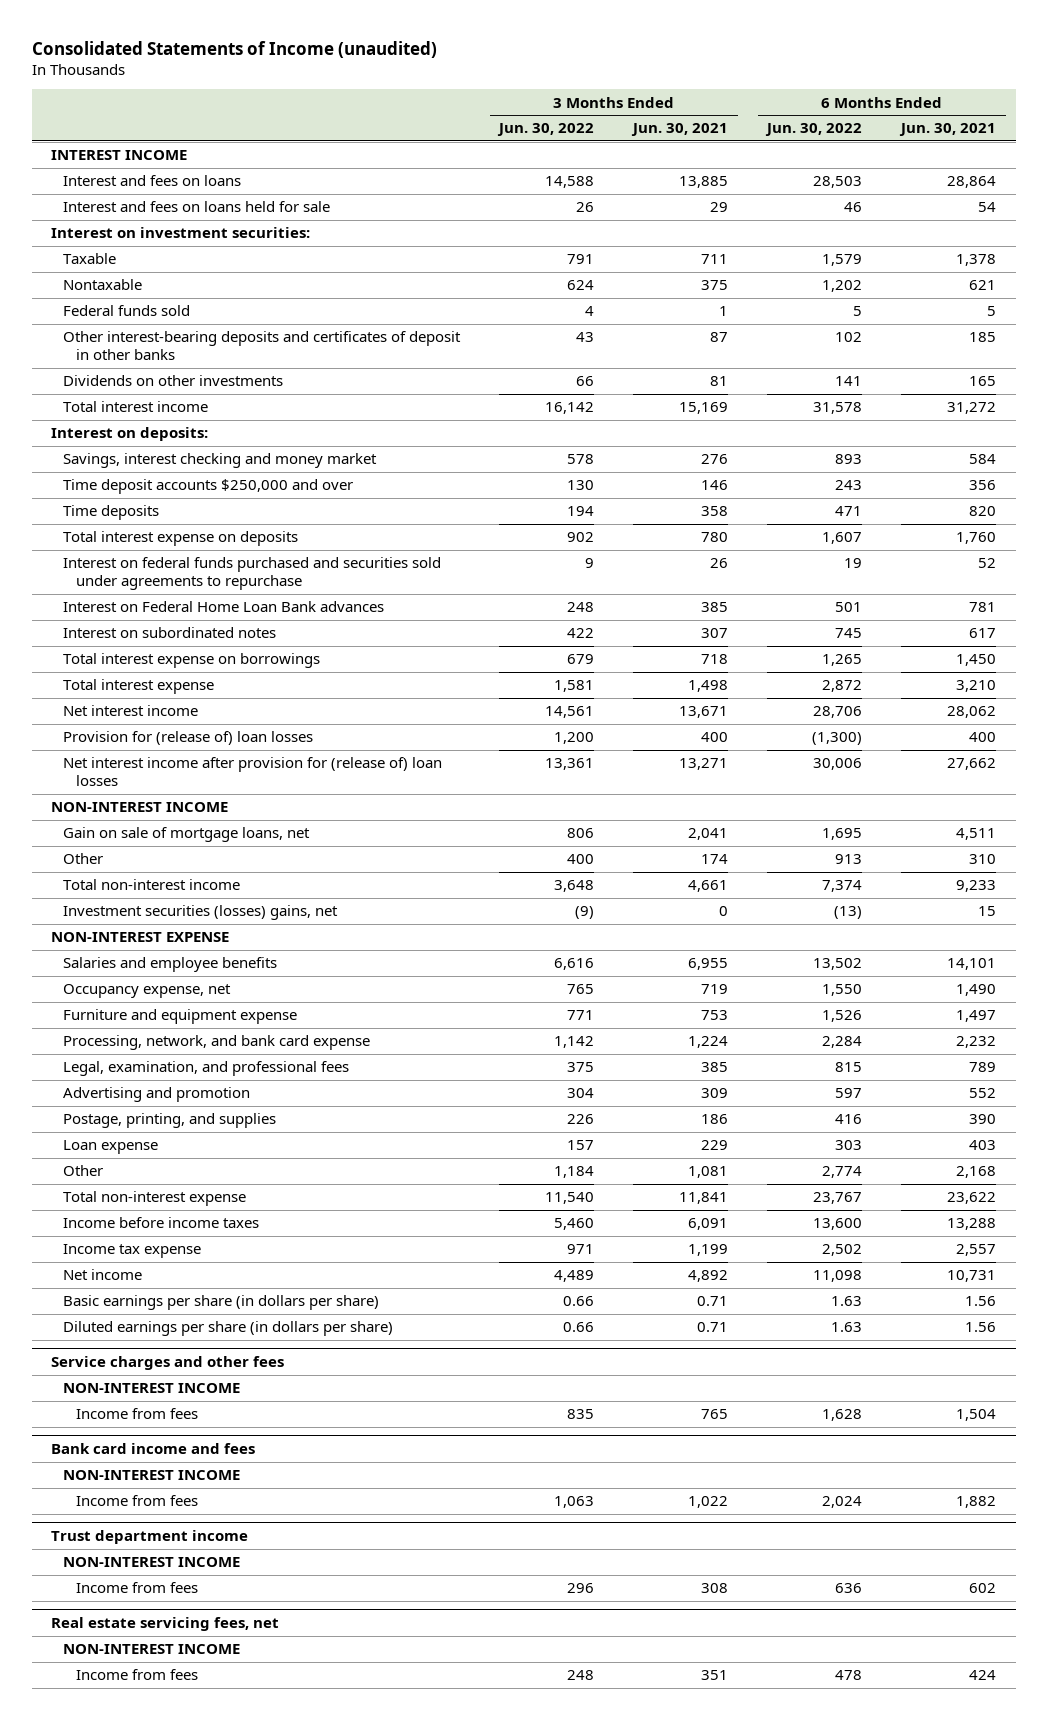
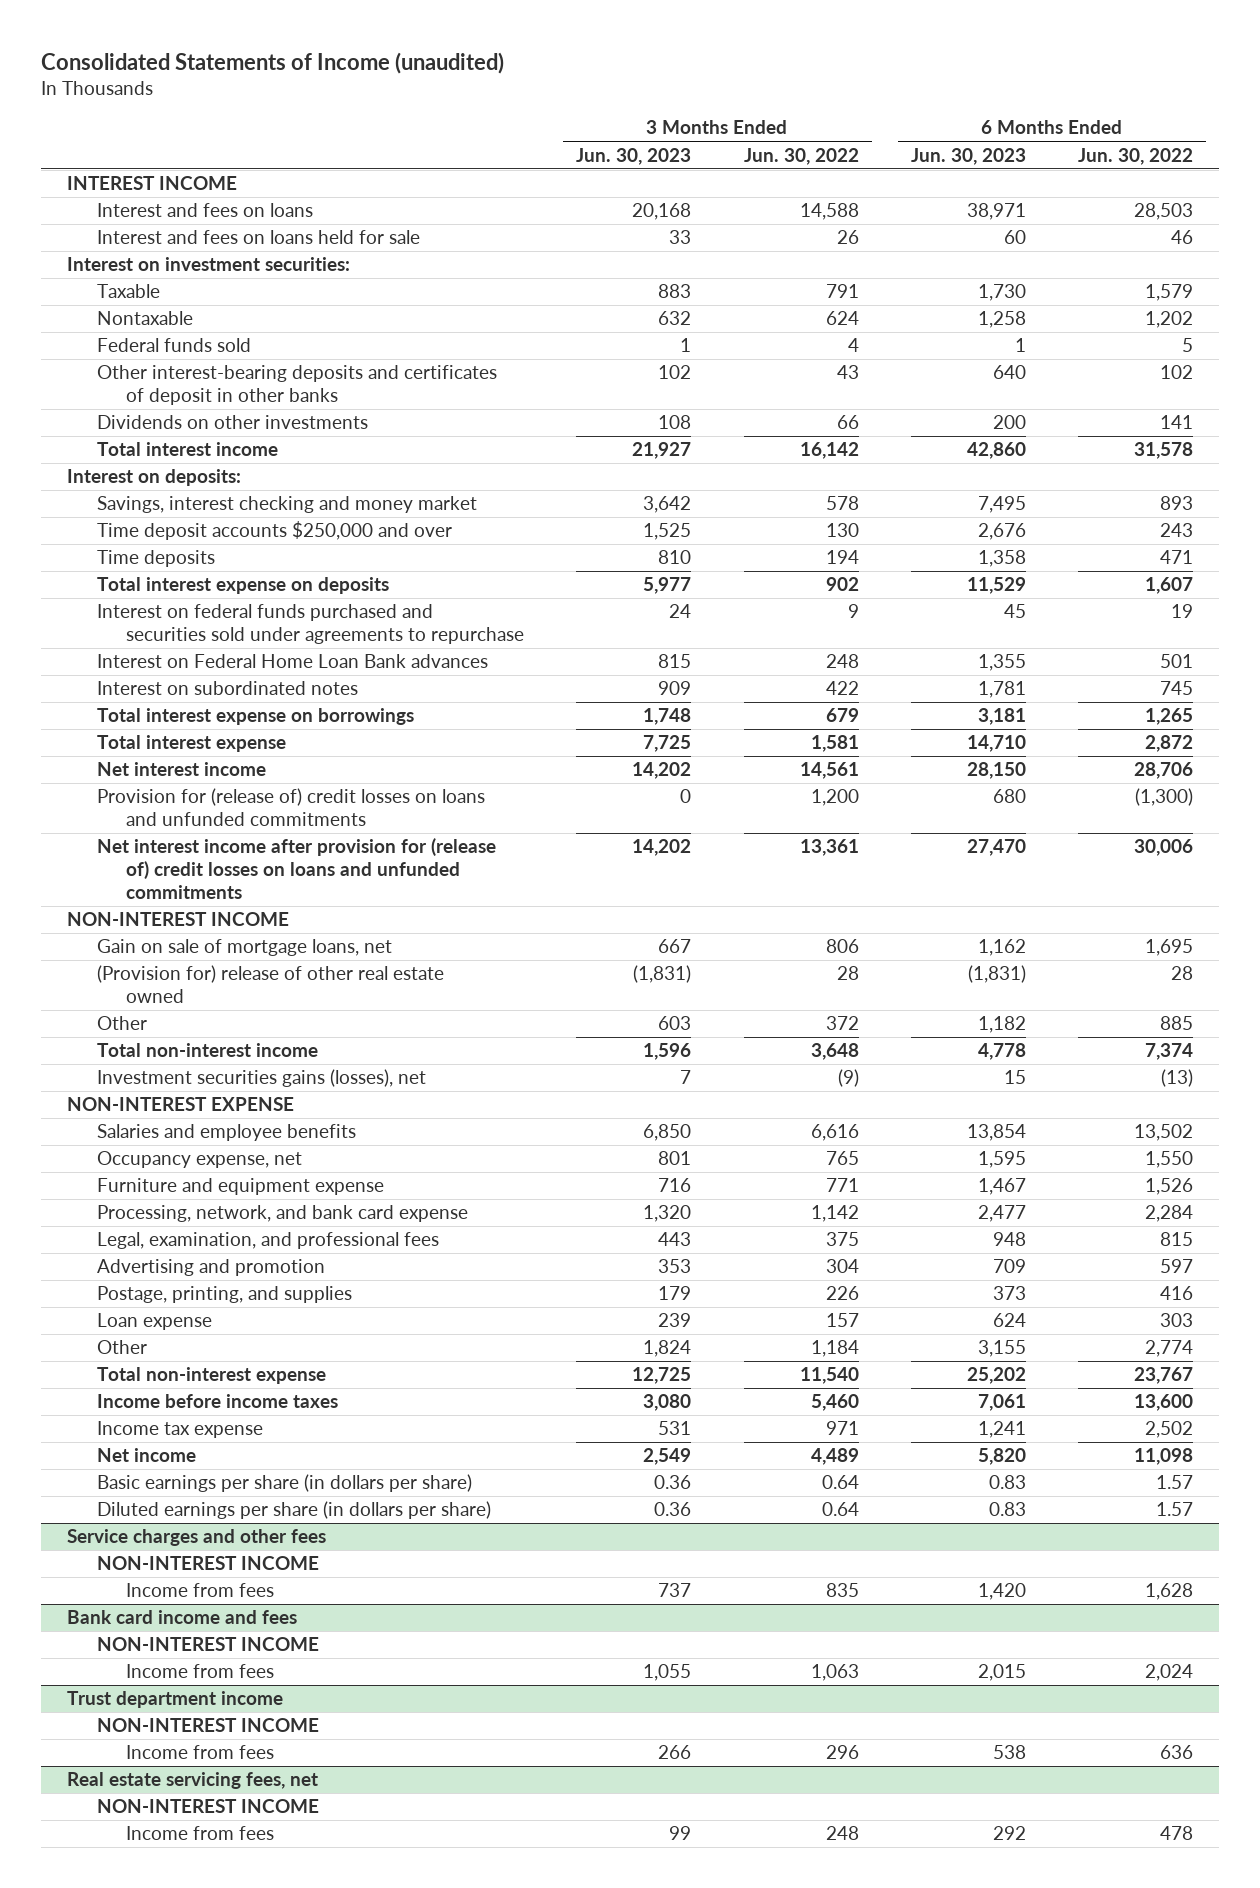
[631,123,729,137] Jun. 30, 2021 -> none
[899,123,997,137] Jun. 30, 2021 -> none
none -> [576,147,692,165] Jun. 30, 2023
none -> [910,147,1026,165] Jun. 30, 2023
[63,731,314,746] Provision for (release of) loan losses -> [96,788,485,827] Provision for (release of) credit losses on loans and unfunded commitments
[63,757,443,786] Net interest income after provision for (release of) loan losses -> [96,838,496,899] Net interest income after provision for (release of) credit losses on loans and unfunded commitments
none -> [96,965,444,1004] (Provision for) release of other real estate owned
[567,854,595,865] 400 -> [825,1016,859,1031] 372
[835,854,863,865] 913 -> [1159,1016,1193,1031] 885
[63,905,339,921] Investment securities (losses) gains, net -> [96,1069,426,1088] Investment securities gains (losses), net
[563,1296,595,1307] 0.66 -> [821,1475,859,1490] 0.64
[831,1296,863,1307] 1.63 -> [1155,1475,1193,1490] 1.57
[563,1322,595,1333] 0.66 -> [821,1502,859,1517] 0.64
[831,1322,863,1333] 1.63 -> [1155,1502,1193,1517] 1.57

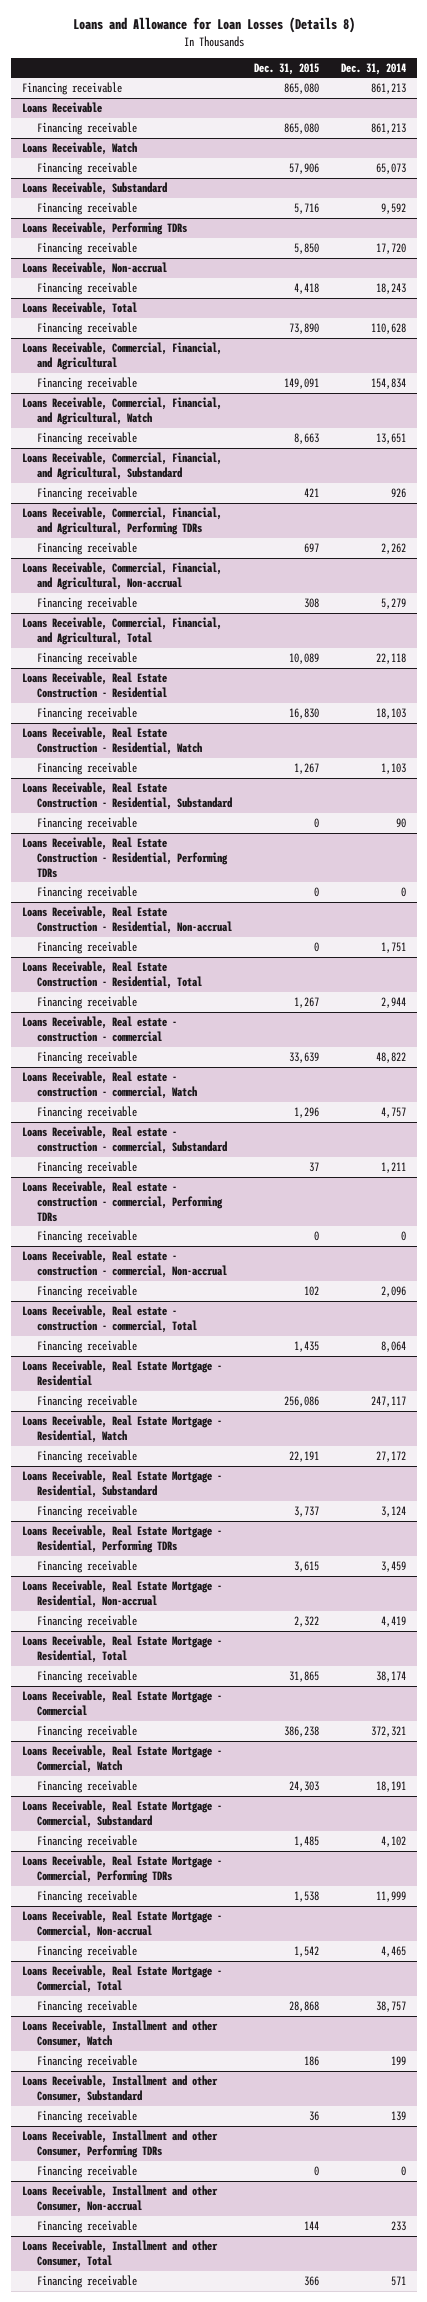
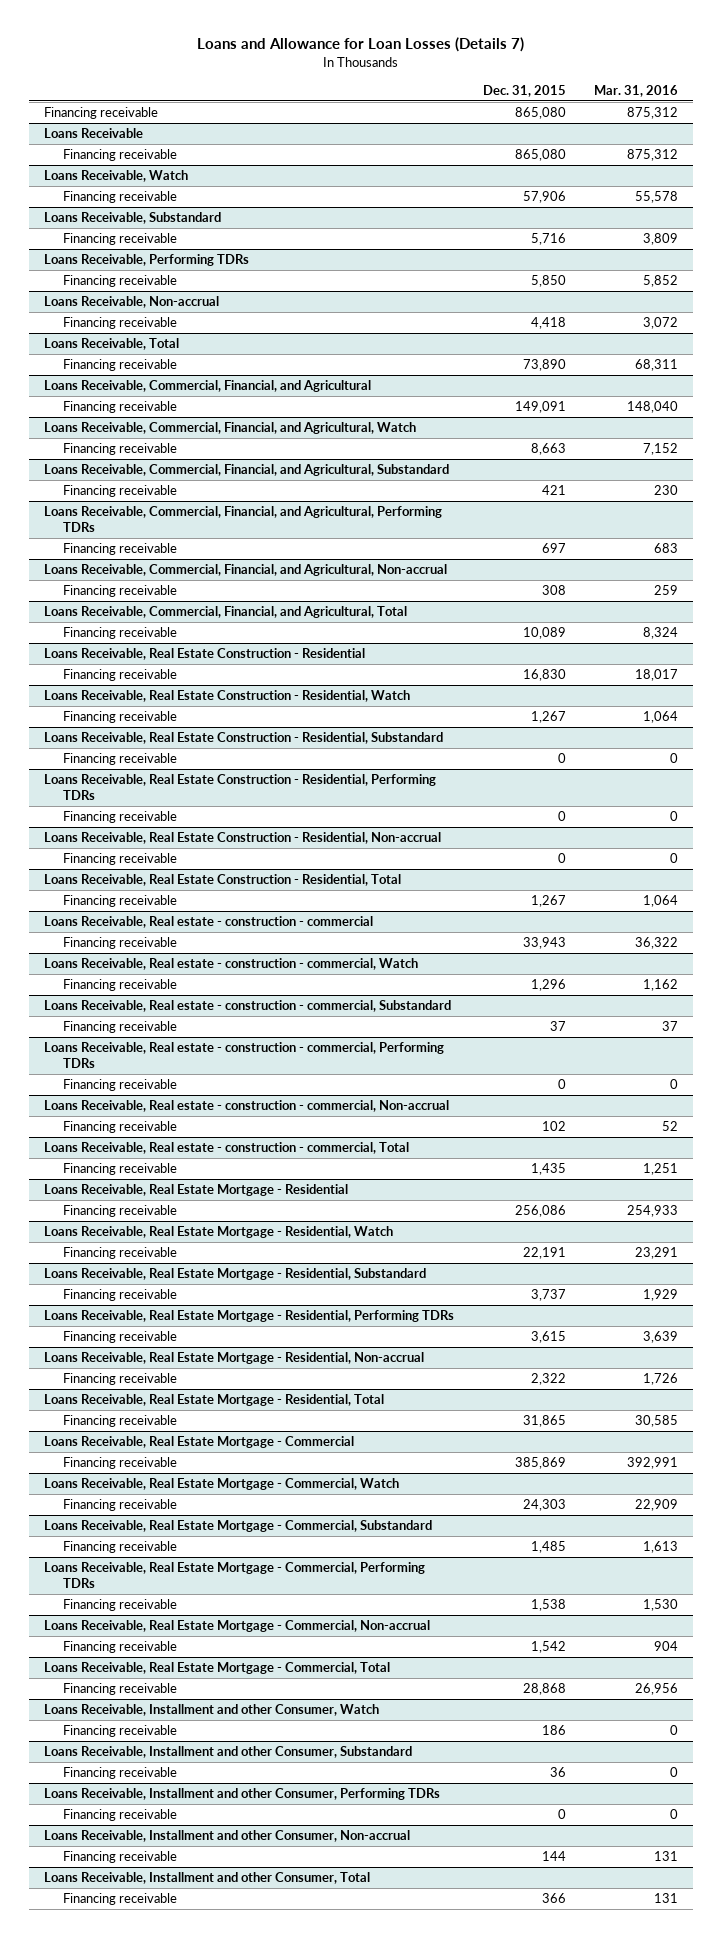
[72,17,355,34] Loans and Allowance for Loan Losses (Details 8) -> [197,37,525,53] Loans and Allowance for Loan Losses (Details 7)
[340,62,406,75] Dec. 31, 2014 -> none
none -> [594,84,679,97] Mar. 31, 2016
[288,1052,319,1064] 33,639 -> [522,937,566,950] 33,943
[283,1726,319,1738] 386,238 -> [514,1457,566,1470] 385,869

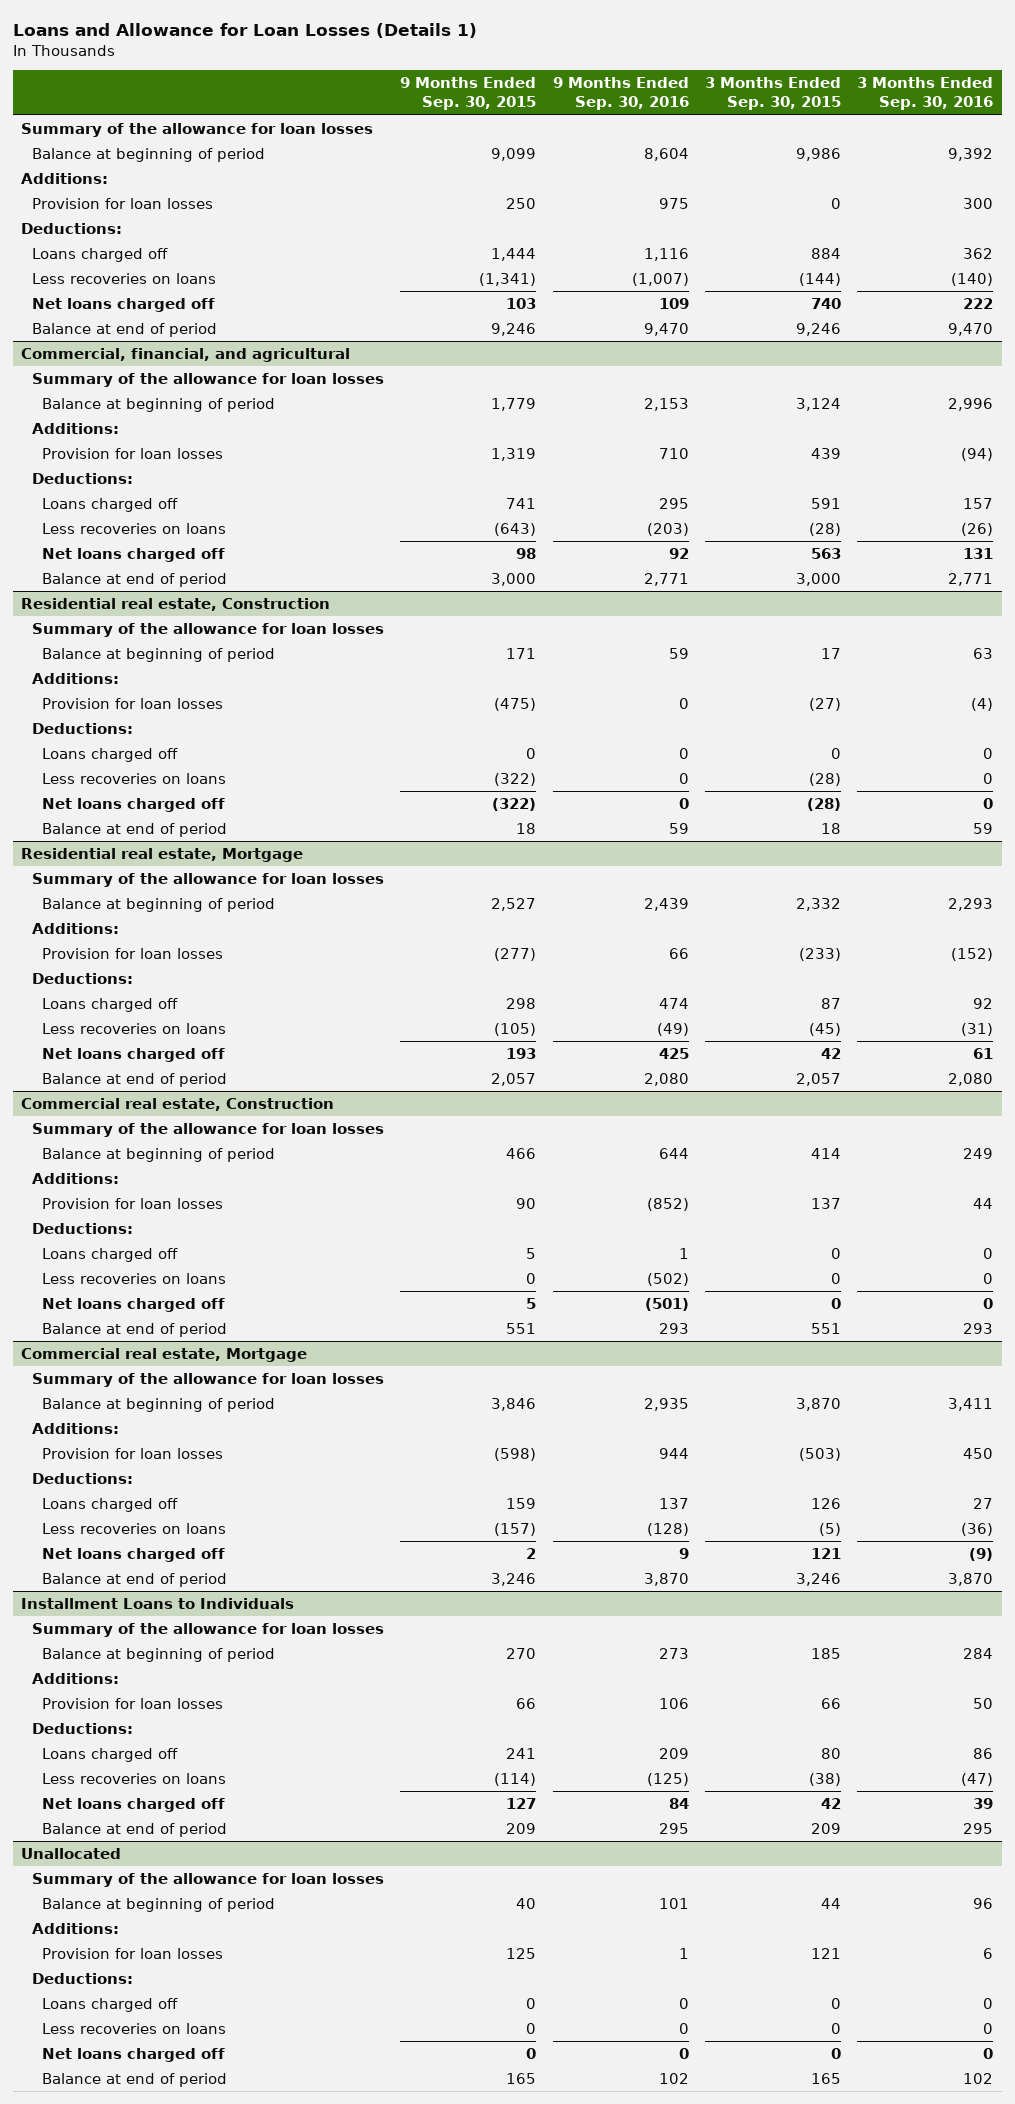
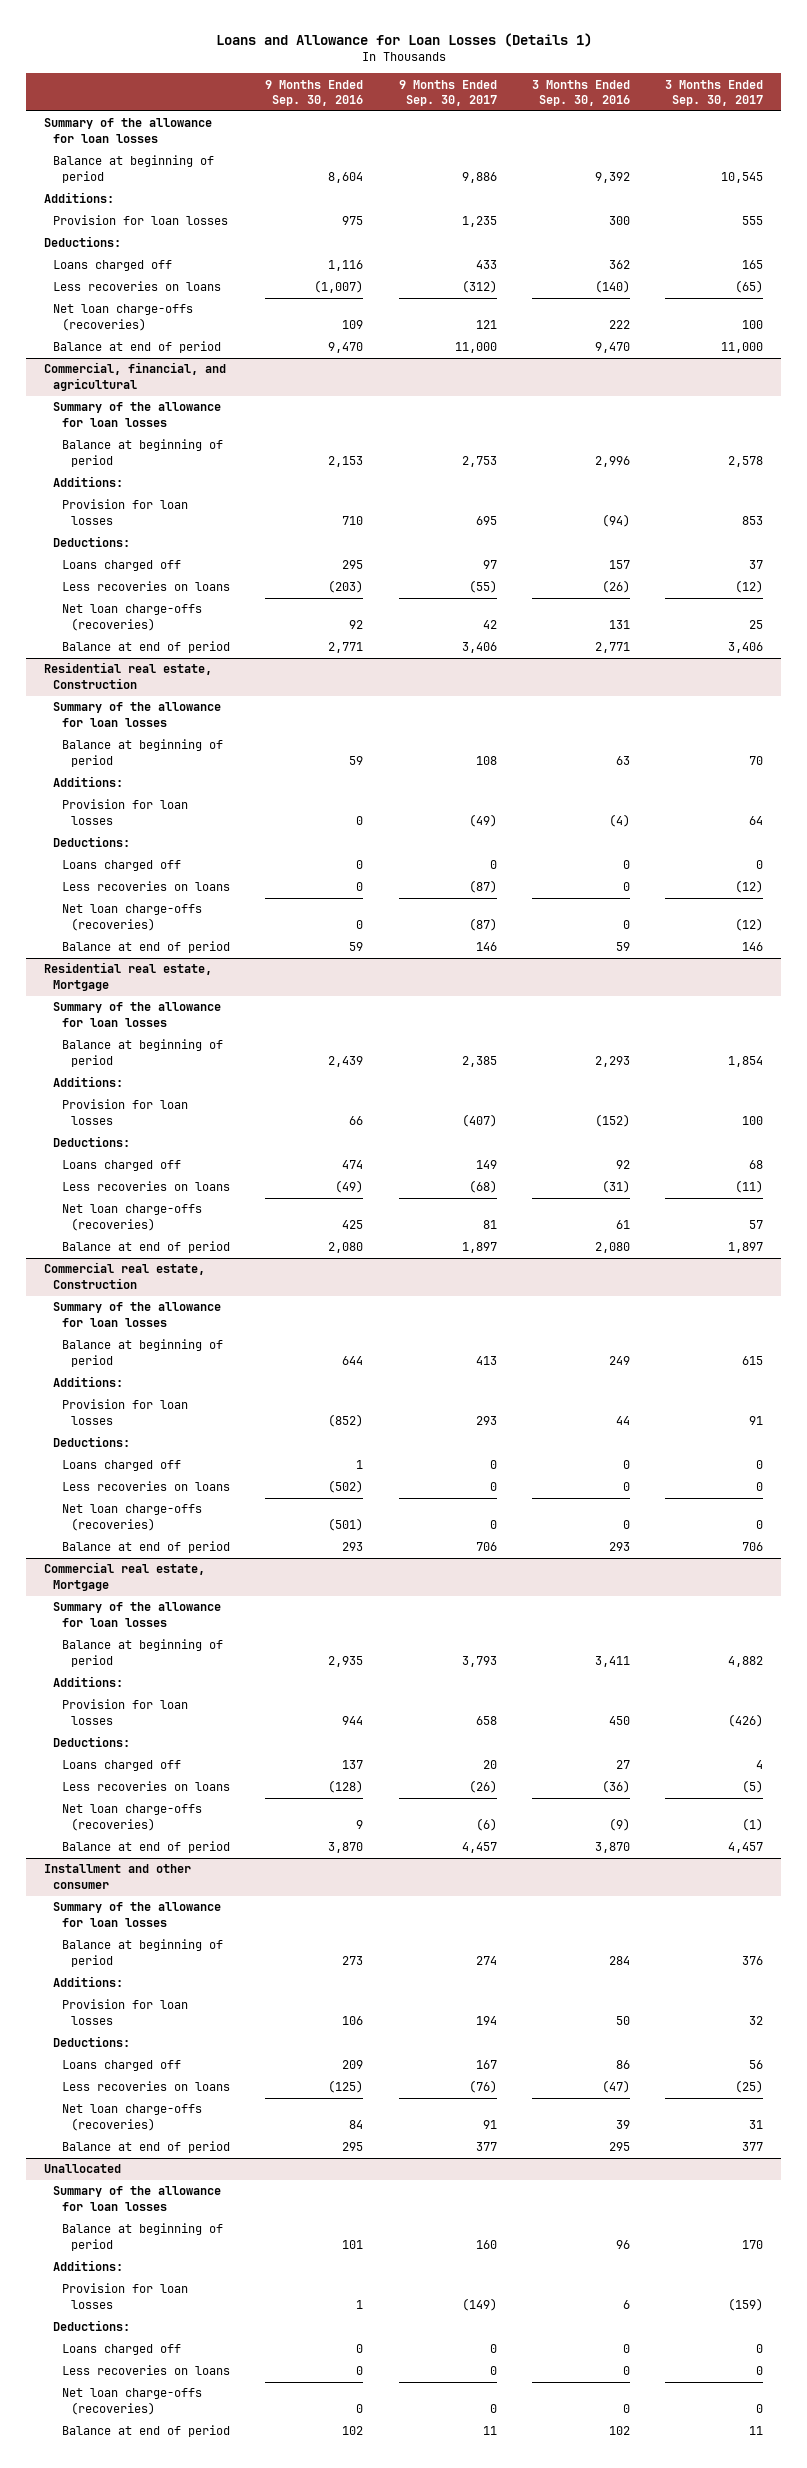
[400,77,537,111] 9 Months Ended Sep. 30, 2015 -> none
[705,77,842,111] 3 Months Ended Sep. 30, 2015 -> none
none -> [398,79,497,107] 9 Months Ended Sep. 30, 2017
none -> [665,79,764,107] 3 Months Ended Sep. 30, 2017
[31,298,215,313] Net loans charged off -> [52,304,193,331] Net loan charge-offs (recoveries)
[42,548,226,563] Net loans charged off -> [61,604,202,631] Net loan charge-offs (recoveries)
[42,798,226,813] Net loans charged off -> [61,904,202,931] Net loan charge-offs (recoveries)
[42,1048,226,1063] Net loans charged off -> [61,1204,202,1231] Net loan charge-offs (recoveries)
[42,1298,226,1313] Net loans charged off -> [61,1504,202,1531] Net loan charge-offs (recoveries)
[42,1548,226,1563] Net loans charged off -> [61,1804,202,1831] Net loan charge-offs (recoveries)
[21,1598,295,1610] Installment Loans to Individuals -> [44,1864,192,1889] Installment and other consumer
[42,1798,226,1813] Net loans charged off -> [61,2104,202,2131] Net loan charge-offs (recoveries)
[42,2048,226,2063] Net loans charged off -> [61,2388,202,2415] Net loan charge-offs (recoveries)

